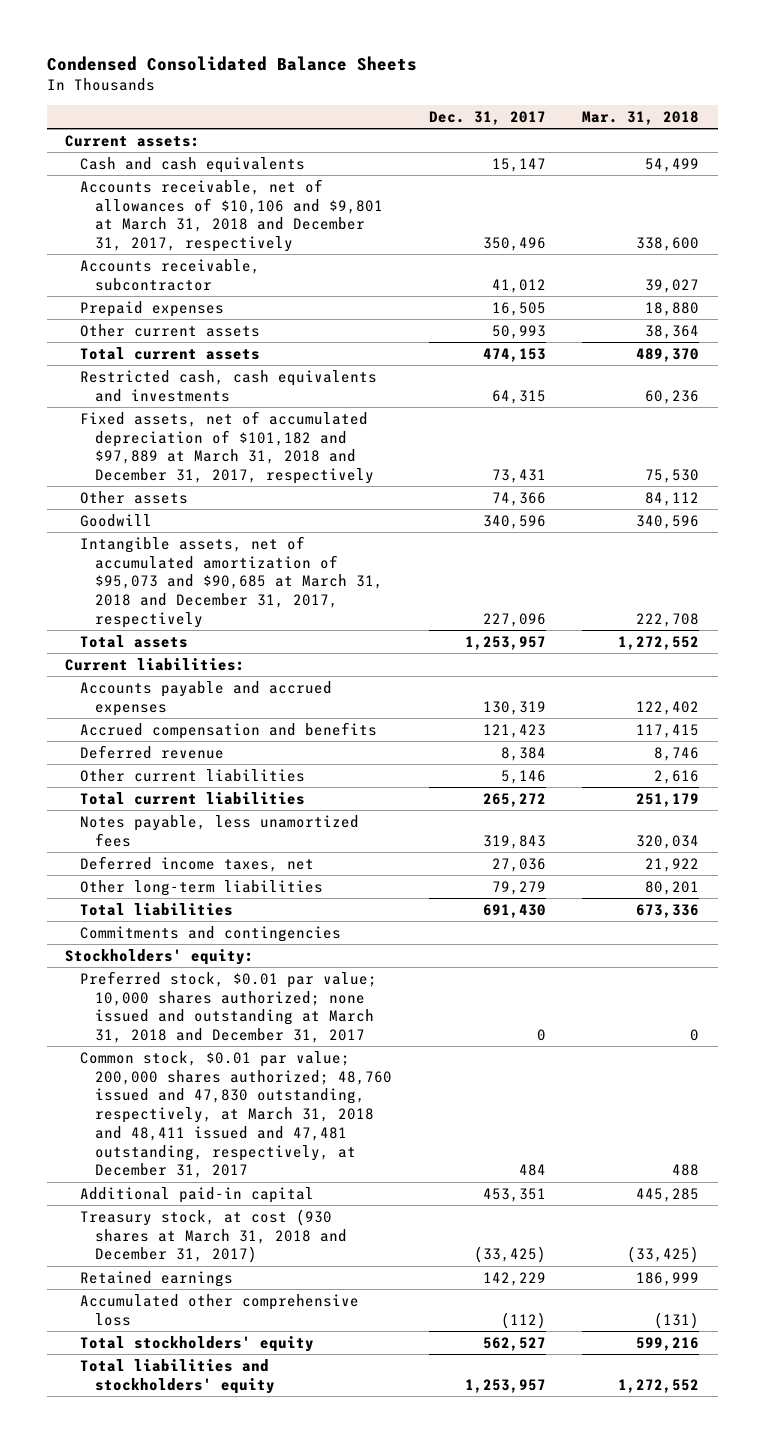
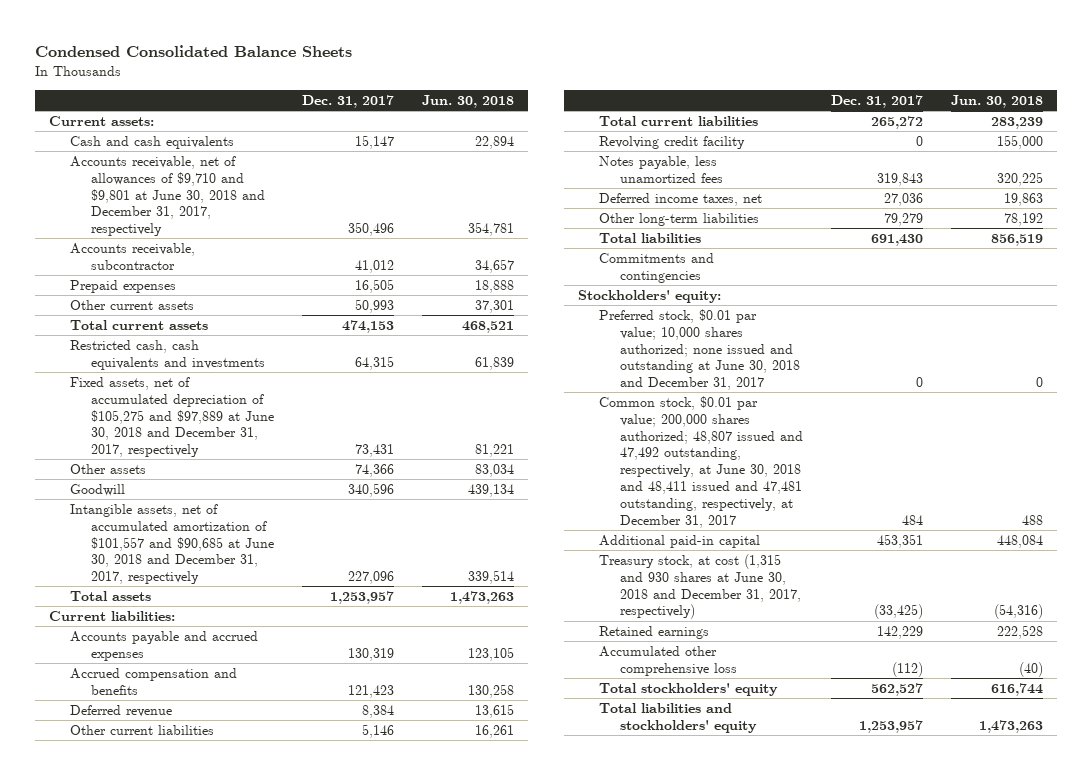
[582,111,700,126] Mar. 31, 2018 -> none
none -> [422,94,515,108] Jun. 30, 2018
[80,178,383,253] Accounts receivable, net of allowances of $10,106 and $9,801 at March 31, 2018 and December 31, 2017, respectively -> [70,155,266,237] Accounts receivable, net of allowances of $9,710 and $9,801 at June 30, 2018 and December 31, 2017, respectively
[80,410,374,485] Fixed assets, net of accumulated depreciation of $101,182 and $97,889 at March 31, 2018 and December 31, 2017, respectively -> [70,376,275,458] Fixed assets, net of accumulated depreciation of $105,275 and $97,889 at June 30, 2018 and December 31, 2017, respectively
[80,535,383,628] Intangible assets, net of accumulated amortization of $95,073 and $90,685 at March 31, 2018 and December 31, 2017, respectively -> [70,503,275,585] Intangible assets, net of accumulated amortization of $101,557 and $90,685 at June 30, 2018 and December 31, 2017, respectively
none -> [598,135,745,149] Revolving credit facility
[80,970,378,1044] Preferred stock, $0.01 par value; 10,000 shares authorized; none issued and outstanding at March 31, 2018 and December 31, 2017 -> [598,308,800,391] Preferred stock, $0.01 par value; 10,000 shares authorized; none issued and outstanding at June 30, 2018 and December 31, 2017
[80,1050,392,1179] Common stock, $0.01 par value; 200,000 shares authorized; 48,760 issued and 47,830 outstanding, respectively, at March 31, 2018 and 48,411 issued and 47,481 outstanding, respectively, at December 31, 2017 -> [598,395,803,528] Common stock, $0.01 par value; 200,000 shares authorized; 48,807 issued and 47,492 outstanding, respectively, at June 30, 2018 and 48,411 issued and 47,481 outstanding, respectively, at December 31, 2017
[80,1208,347,1264] Treasury stock, at cost (930 shares at March 31, 2018 and December 31, 2017) -> [598,553,801,620] Treasury stock, at cost (1,315 and 930 shares at June 30, 2018 and December 31, 2017, respectively)

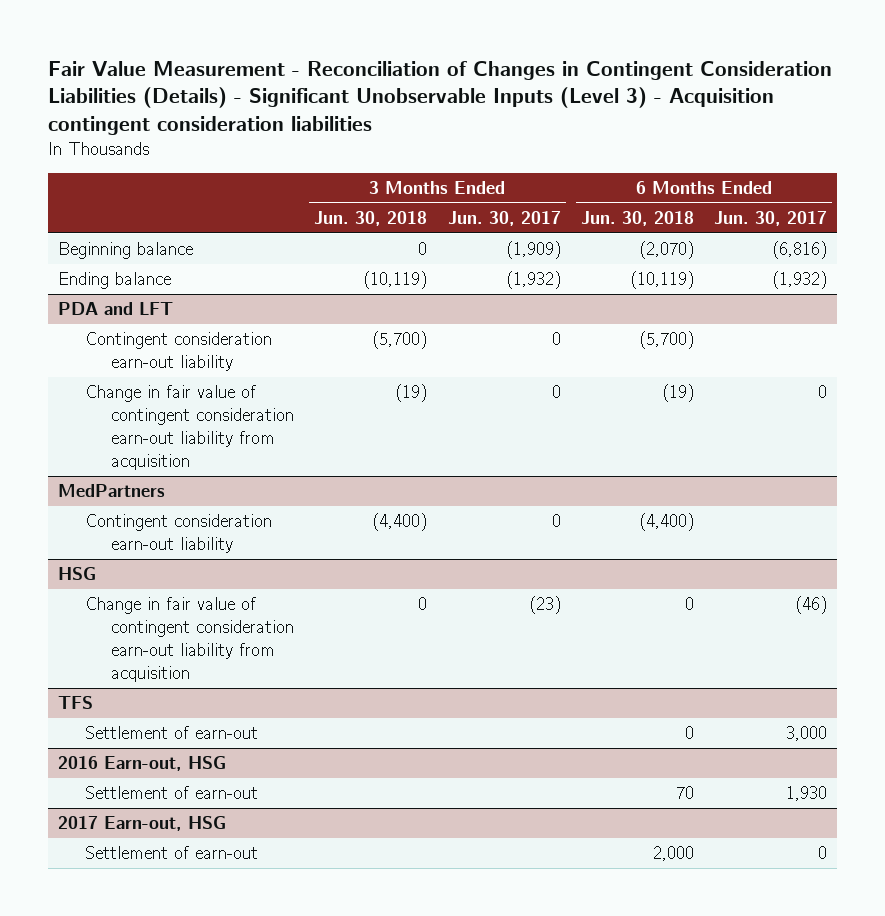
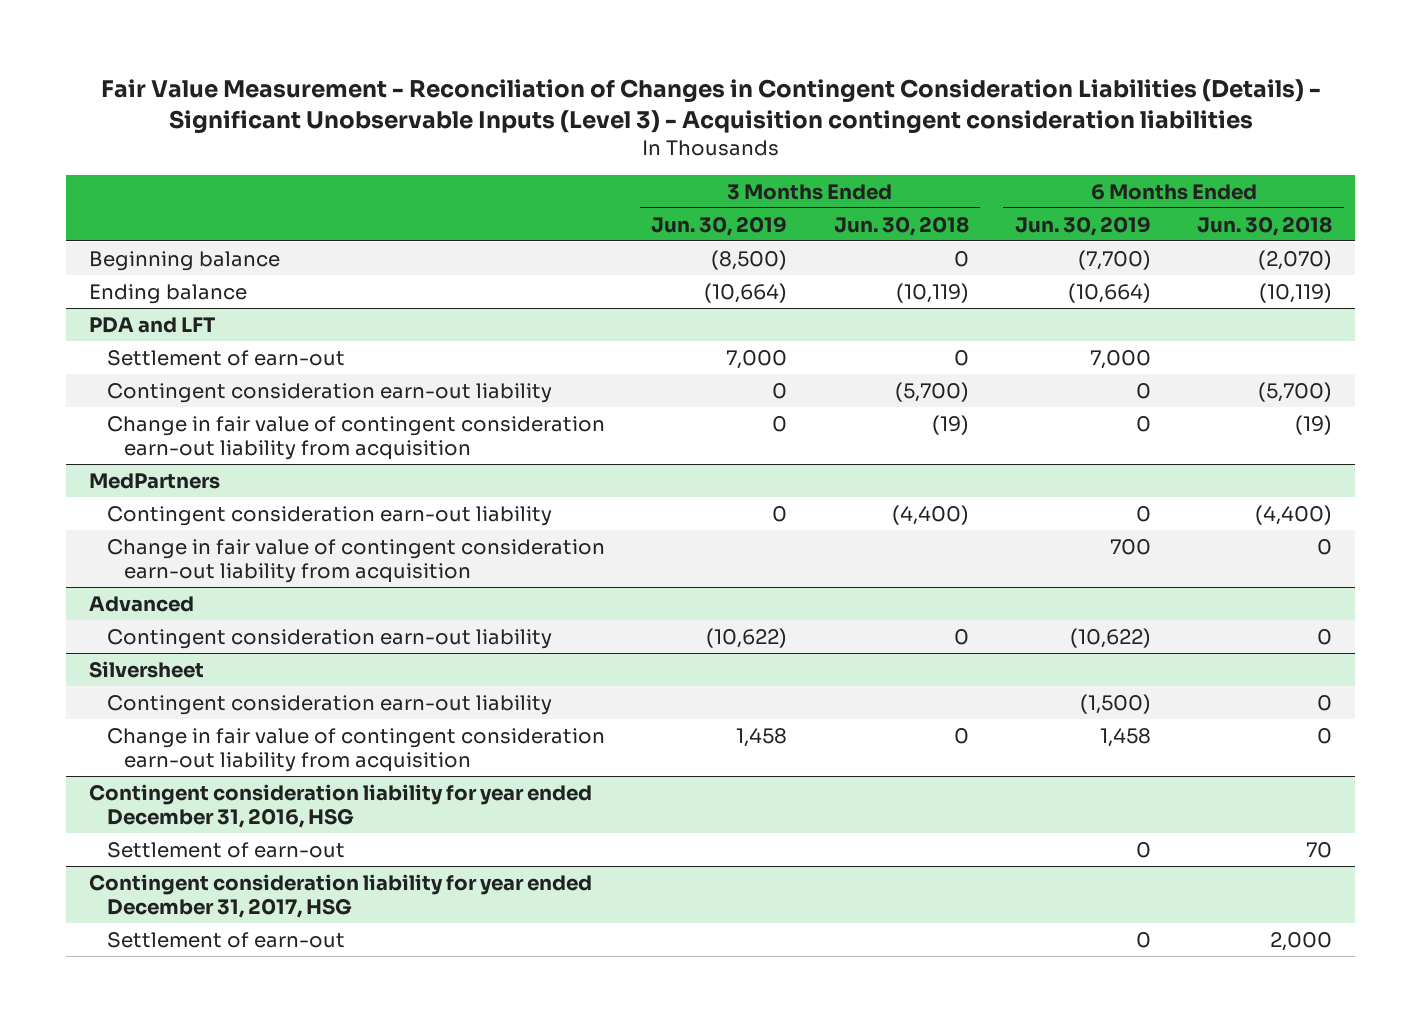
[447,210,561,226] Jun. 30, 2017 -> none
[713,210,827,226] Jun. 30, 2017 -> none
none -> [651,215,788,236] Jun. 30, 2019
none -> [1014,215,1151,236] Jun. 30, 2019
none -> [106,349,345,366] Settlement of earn-out
none -> [106,538,605,583] Change in fair value of contingent consideration earn-out liability from acquisition
[57,567,96,581] HSG -> [89,595,195,612] Advanced
none -> [106,628,552,649] Contingent consideration earn-out liability
none -> [89,660,205,678] Silversheet
none -> [106,694,552,715] Contingent consideration earn-out liability
[57,696,93,710] TFS -> none
[84,726,258,740] Settlement of earn-out -> none
[57,756,226,772] 2016 Earn-out, HSG -> none
none -> [89,783,593,828] Contingent consideration liability for year ended December 31, 2016, HSG
[57,816,226,832] 2017 Earn-out, HSG -> none
none -> [89,873,593,918] Contingent consideration liability for year ended December 31, 2017, HSG

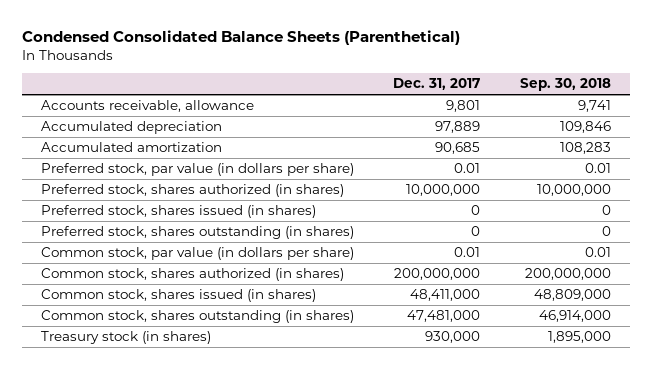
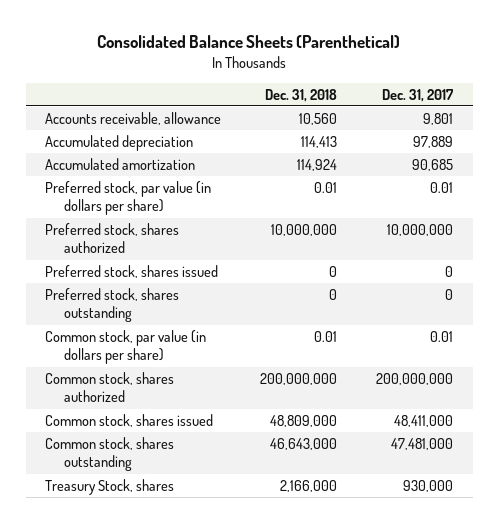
[21,30,460,46] Condensed Consolidated Balance Sheets (Parenthetical) -> [97,35,401,49] Consolidated Balance Sheets (Parenthetical)
[519,78,611,92] Sep. 30, 2018 -> none
none -> [265,88,338,102] Dec. 31, 2018
[41,183,345,197] Preferred stock, shares authorized (in shares) -> [45,222,180,254] Preferred stock, shares authorized
[41,204,317,218] Preferred stock, shares issued (in shares) -> [45,264,219,278] Preferred stock, shares issued
[41,225,355,239] Preferred stock, shares outstanding (in shares) -> [45,287,180,323] Preferred stock, shares outstanding
[41,267,345,281] Common stock, shares authorized (in shares) -> [45,371,175,403] Common stock, shares authorized
[41,288,317,302] Common stock, shares issued (in shares) -> [45,413,214,427] Common stock, shares issued
[41,309,355,323] Common stock, shares outstanding (in shares) -> [45,436,175,472] Common stock, shares outstanding
[41,330,212,344] Treasury stock (in shares) -> [45,478,175,495] Treasury Stock, shares

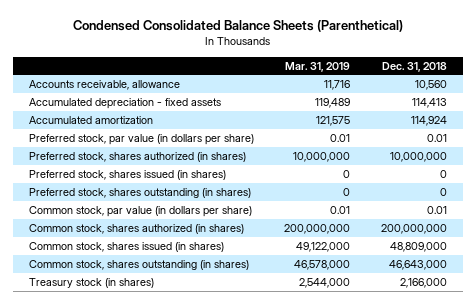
[97,35,401,49] Consolidated Balance Sheets (Parenthetical) -> [72,20,403,33] Condensed Consolidated Balance Sheets (Parenthetical)
[382,88,455,102] Dec. 31, 2017 -> none
none -> [285,61,351,72] Mar. 31, 2019
[45,134,194,151] Accumulated depreciation -> [28,97,221,109] Accumulated depreciation - fixed assets
[45,222,180,254] Preferred stock, shares authorized -> [28,151,246,162] Preferred stock, shares authorized (in shares)
[45,264,219,278] Preferred stock, shares issued -> [28,169,226,180] Preferred stock, shares issued (in shares)
[45,287,180,323] Preferred stock, shares outstanding -> [28,187,251,198] Preferred stock, shares outstanding (in shares)
[45,371,175,403] Common stock, shares authorized -> [28,223,244,234] Common stock, shares authorized (in shares)
[45,413,214,427] Common stock, shares issued -> [28,241,224,252] Common stock, shares issued (in shares)
[45,436,175,472] Common stock, shares outstanding -> [28,259,249,270] Common stock, shares outstanding (in shares)
[45,478,175,495] Treasury Stock, shares -> [28,277,154,288] Treasury stock (in shares)

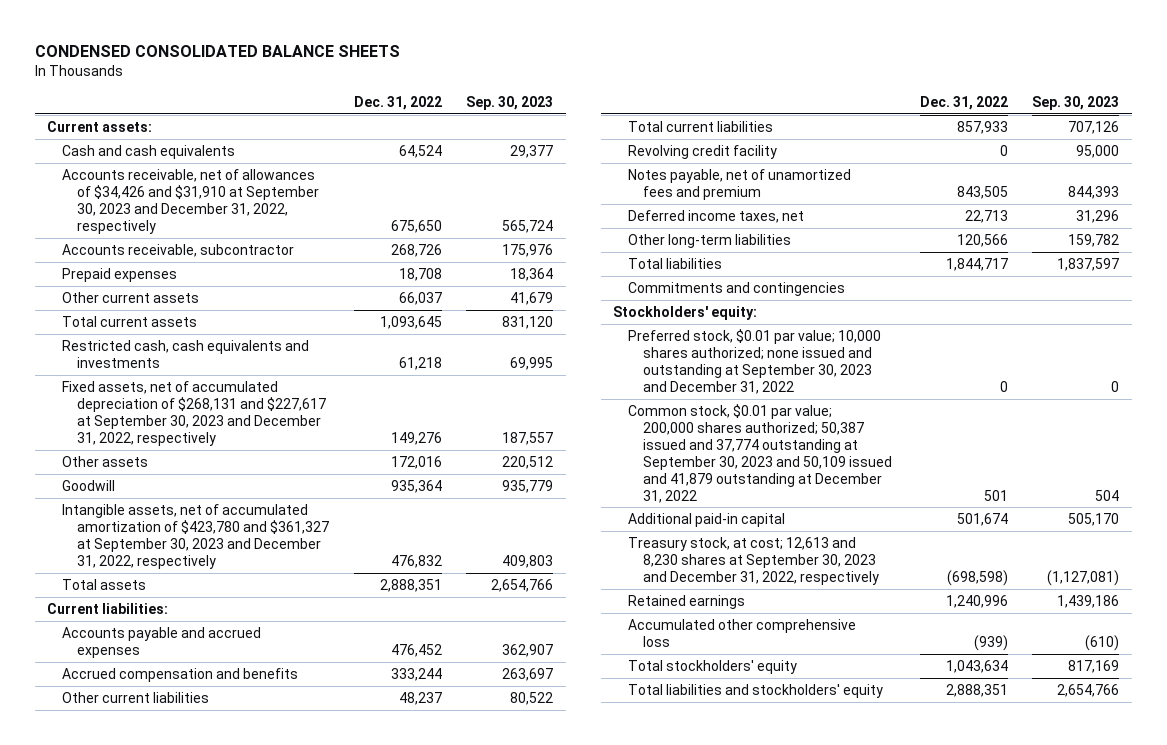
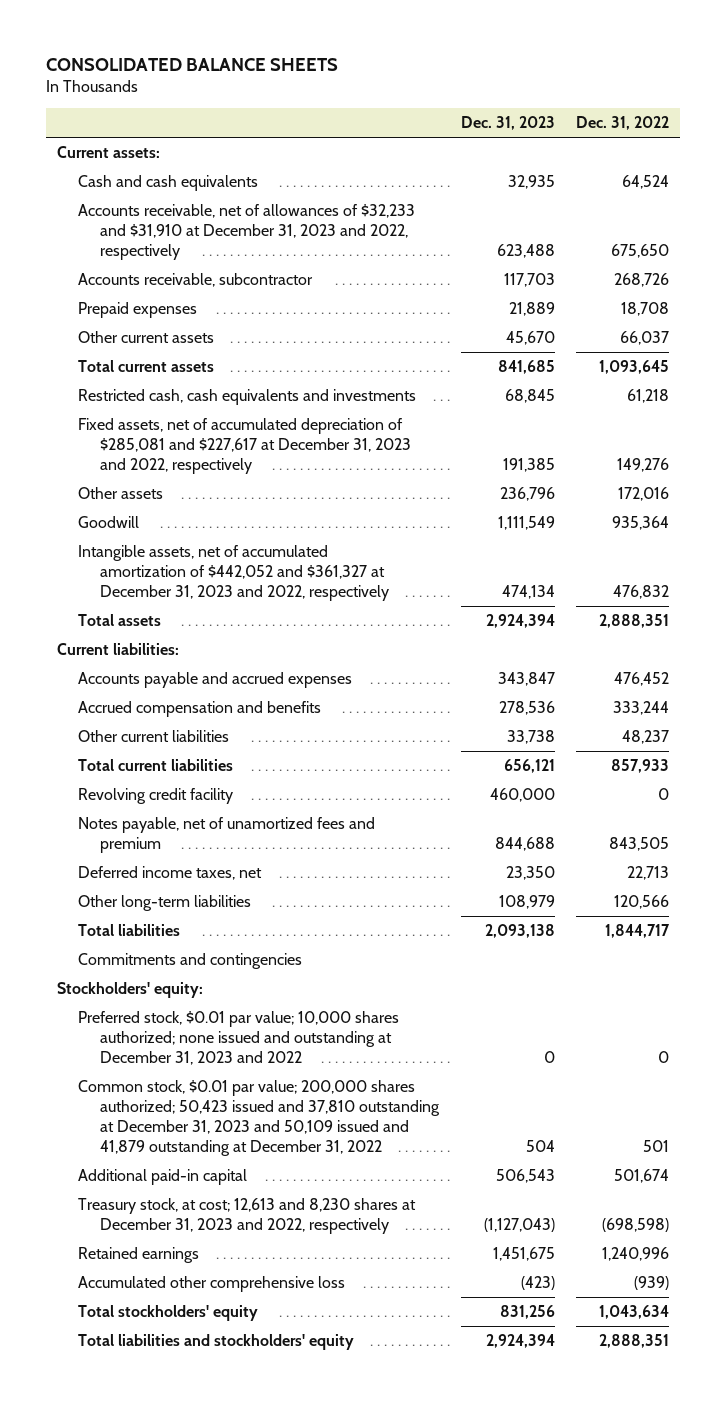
[35,44,401,57] CONDENSED CONSOLIDATED BALANCE SHEETS -> [45,57,338,71] CONSOLIDATED BALANCE SHEETS
[466,95,554,110] Sep. 30, 2023 -> none
none -> [460,116,555,131] Dec. 31, 2023
[62,168,320,234] Accounts receivable, net of allowances of $34,426 and $31,910 at September 30, 2023 and December 31, 2022, respectively -> [78,204,416,261] Accounts receivable, net of allowances of $32,233 and $31,910 at December 31, 2023 and 2022, respectively
[62,380,327,446] Fixed assets, net of accumulated depreciation of $268,131 and $227,617 at September 30, 2023 and December 31, 2022, respectively -> [78,418,411,475] Fixed assets, net of accumulated depreciation of $285,081 and $227,617 at December 31, 2023 and 2022, respectively
[62,503,330,569] Intangible assets, net of accumulated amortization of $423,780 and $361,327 at September 30, 2023 and December 31, 2022, respectively -> [78,545,389,602] Intangible assets, net of accumulated amortization of $442,052 and $361,327 at December 31, 2023 and 2022, respectively
[628,328,882,394] Preferred stock, $0.01 par value; 10,000 shares authorized; none issued and outstanding at September 30, 2023 and December 31, 2022 -> [78,1011,400,1066] Preferred stock, $0.01 par value; 10,000 shares authorized; none issued and outstanding at December 31, 2023 and 2022
[628,403,893,503] Common stock, $0.01 par value; 200,000 shares authorized; 50,387 issued and 37,774 outstanding at September 30, 2023 and 50,109 issued and 41,879 outstanding at December 31, 2022 -> [78,1080,440,1156] Common stock, $0.01 par value; 200,000 shares authorized; 50,423 issued and 37,810 outstanding at December 31, 2023 and 50,109 issued and 41,879 outstanding at December 31, 2022
[628,536,880,585] Treasury stock, at cost; 12,613 and 8,230 shares at September 30, 2023 and December 31, 2022, respectively -> [78,1198,417,1235] Treasury stock, at cost; 12,613 and 8,230 shares at December 31, 2023 and 2022, respectively

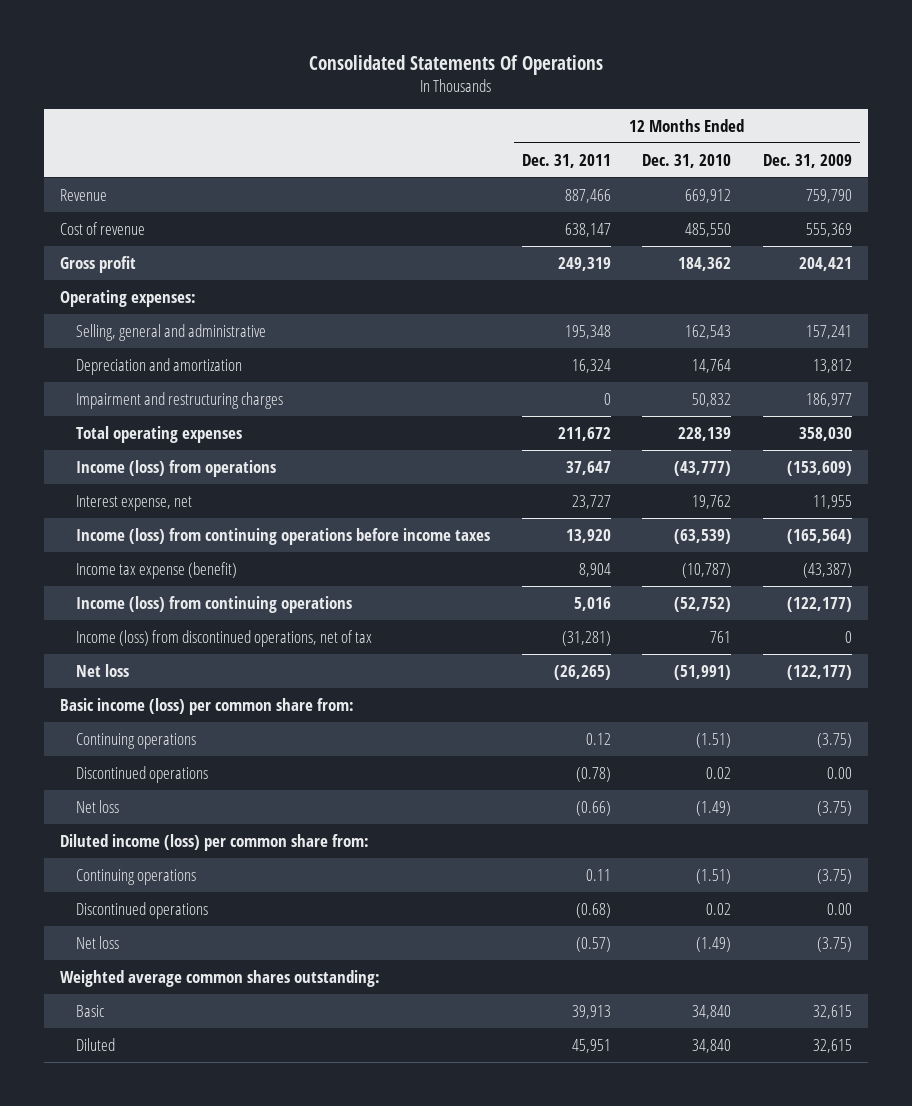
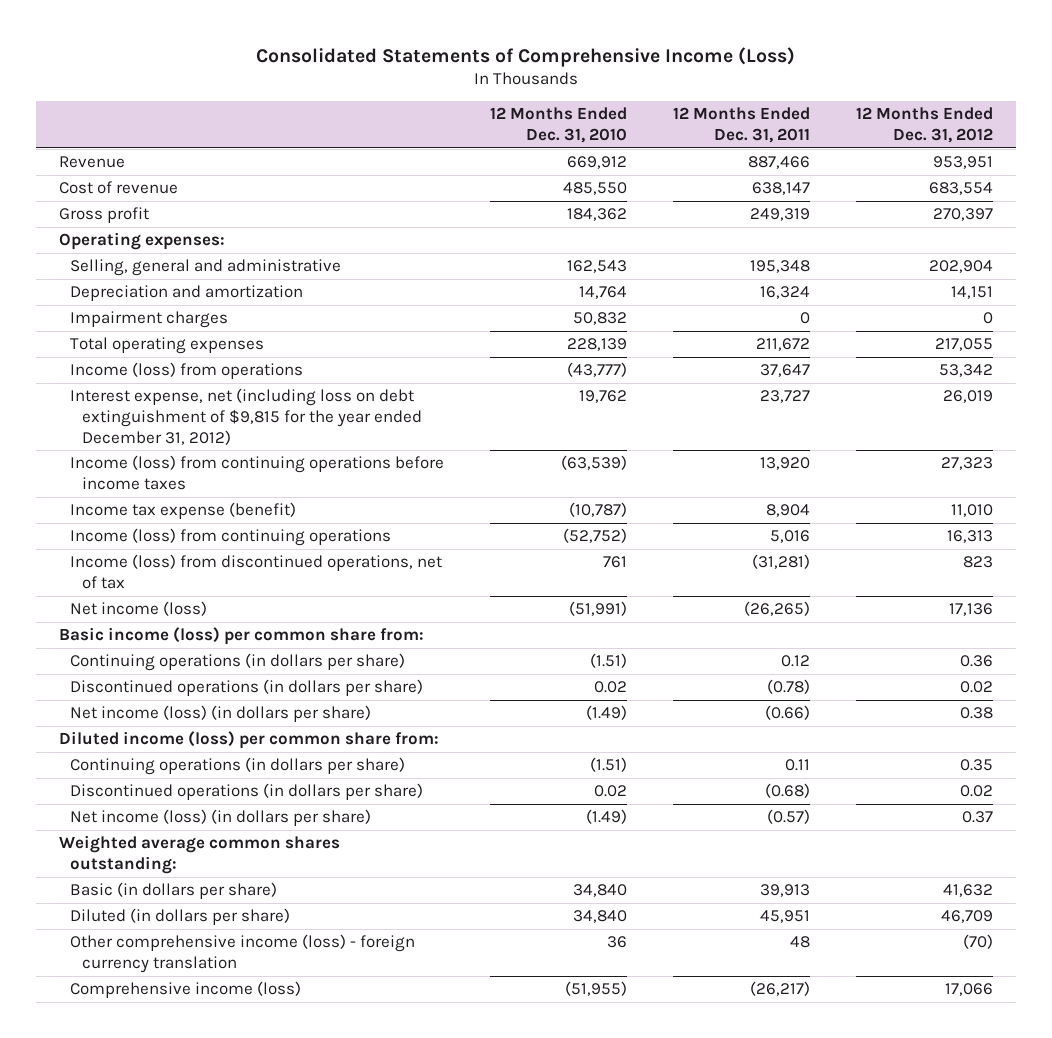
[308,54,603,75] Consolidated Statements Of Operations -> [255,46,795,67] Consolidated Statements of Comprehensive Income (Loss)
[762,153,852,168] Dec. 31, 2009 -> none
none -> [856,107,994,144] 12 Months Ended Dec. 31, 2012
[76,391,284,409] Impairment and restructuring charges -> [70,311,229,329] Impairment charges
[76,494,193,511] Interest expense, net -> [70,388,423,445] Interest expense, net (including loss on debt extinguishment of $9,815 for the year ended December 31, 2012)
[76,663,130,677] Net loss -> [70,601,208,617] Net income (loss)
[76,732,197,749] Continuing operations -> [70,653,406,672] Continuing operations (in dollars per share)
[76,765,209,783] Discontinued operations -> [70,679,424,697] Discontinued operations (in dollars per share)
[76,799,120,813] Net loss -> [70,705,372,723] Net income (loss) (in dollars per share)
[76,868,197,885] Continuing operations -> [70,757,406,776] Continuing operations (in dollars per share)
[76,901,209,919] Discontinued operations -> [70,783,424,801] Discontinued operations (in dollars per share)
[76,935,120,949] Net loss -> [70,809,372,827] Net income (loss) (in dollars per share)
[76,1004,105,1017] Basic -> [70,882,278,900] Basic (in dollars per share)
[76,1037,116,1051] Diluted -> [70,908,291,926] Diluted (in dollars per share)
none -> [70,934,416,974] Other comprehensive income (loss) - foreign currency translation
none -> [70,981,302,999] Comprehensive income (loss)

